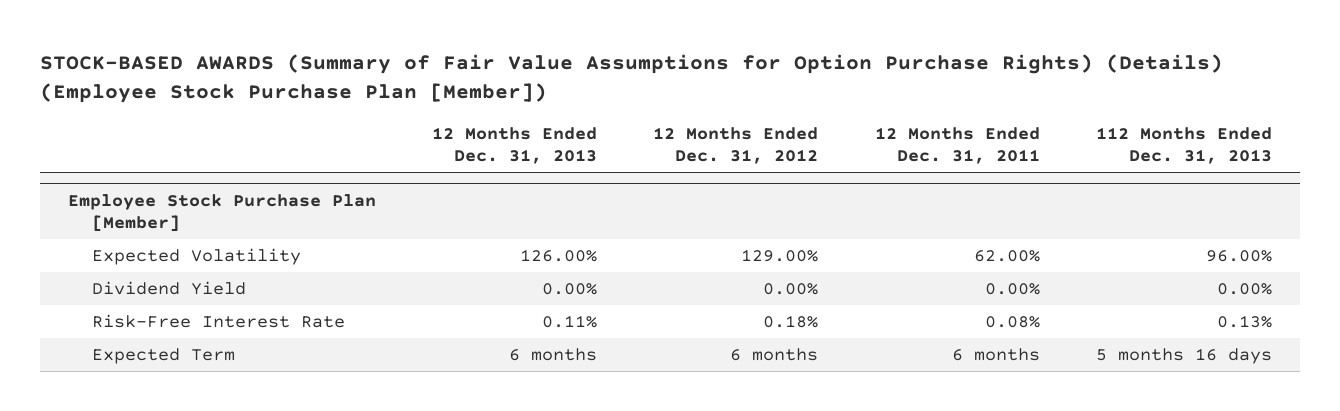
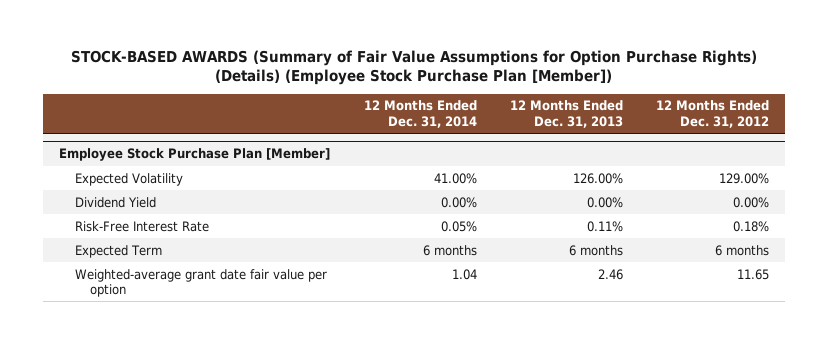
[874,127,1040,165] 12 Months Ended Dec. 31, 2011 -> none
[1095,127,1272,165] 112 Months Ended Dec. 31, 2013 -> none
none -> [363,100,477,128] 12 Months Ended Dec. 31, 2014
none -> [74,268,327,297] Weighted-average grant date fair value per option

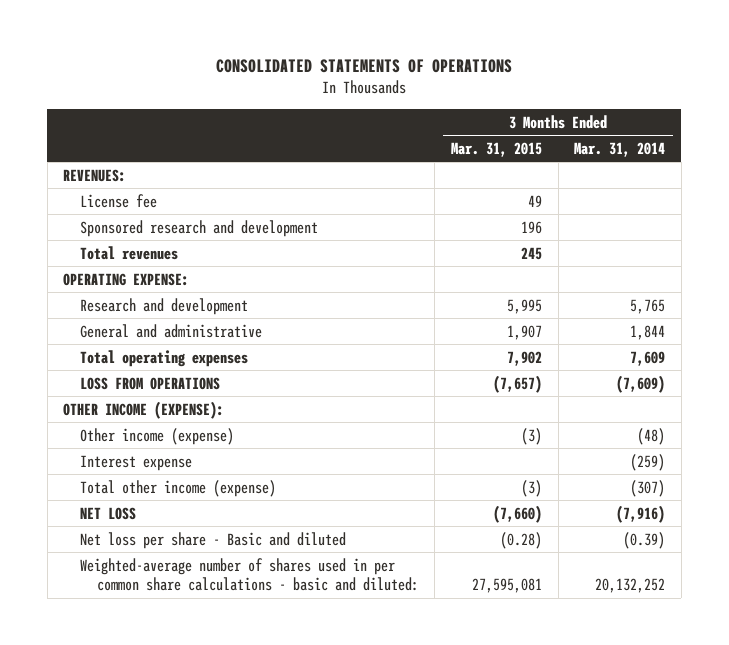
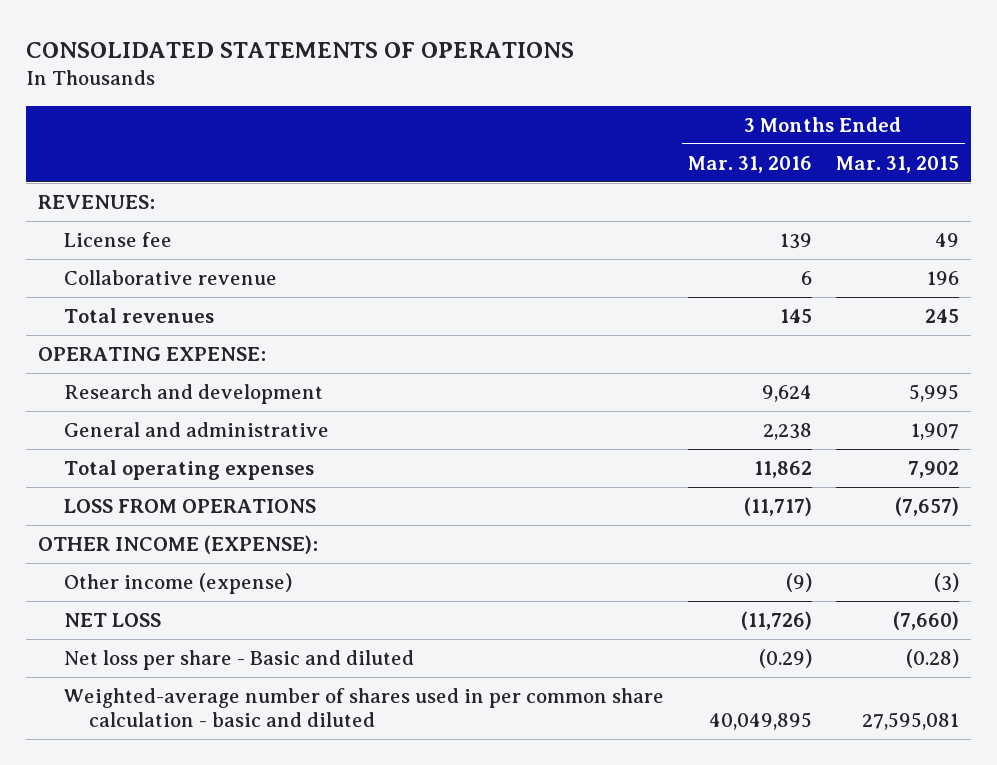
[574,141,666,157] Mar. 31, 2014 -> none
none -> [687,155,812,173] Mar. 31, 2016
[79,219,318,237] Sponsored research and development -> [63,270,277,286] Collaborative revenue
[79,454,192,471] Interest expense -> none
[79,479,276,497] Total other income (expense) -> none
[79,557,419,592] Weighted-average number of shares used in per common share calculations - basic and diluted: -> [63,688,664,728] Weighted-average number of shares used in per common share calculation - basic and diluted

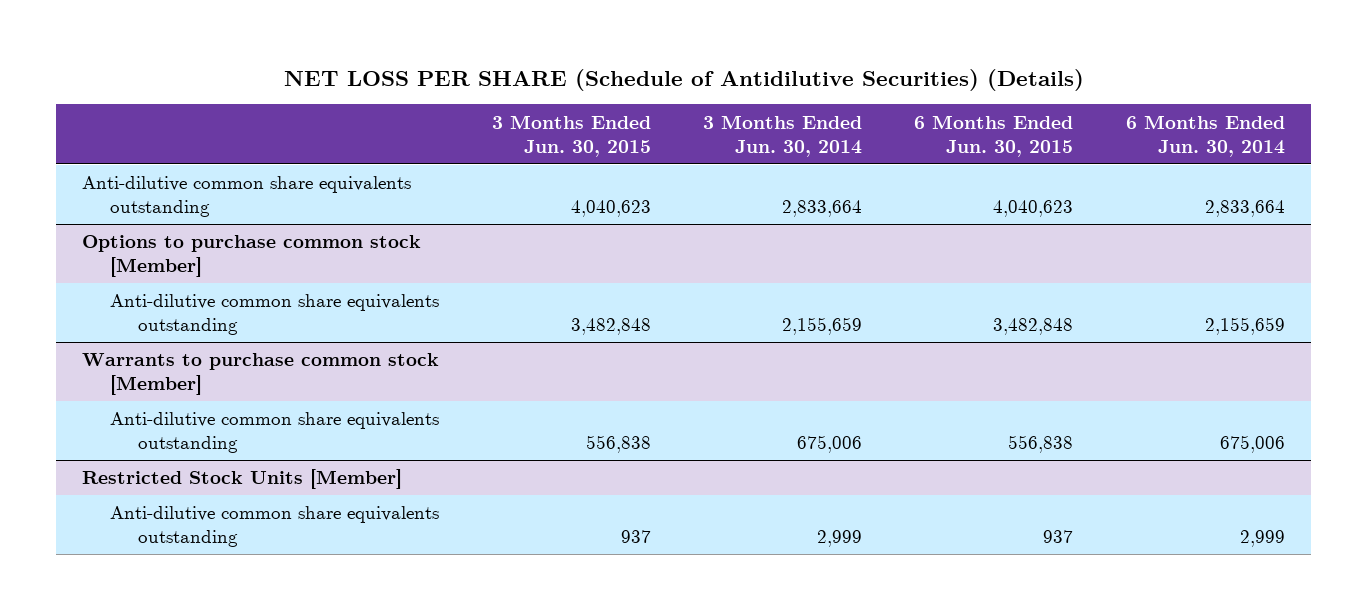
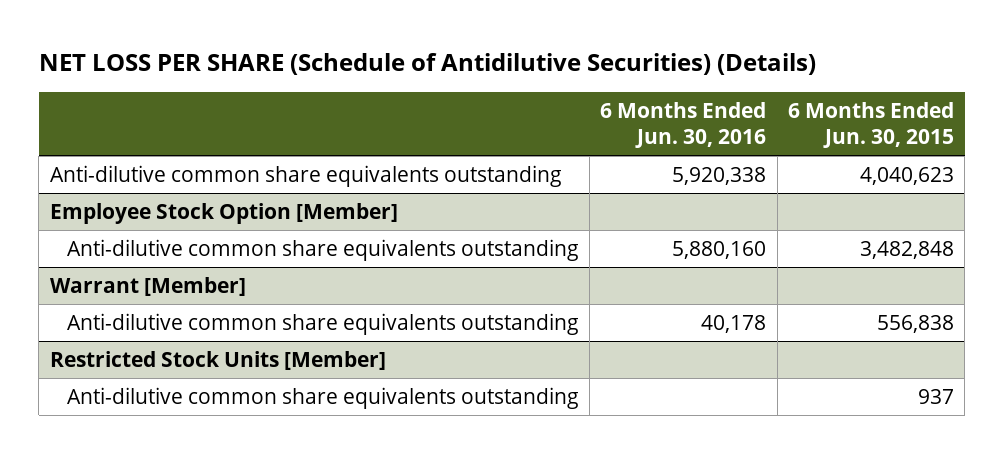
[491,114,651,157] 3 Months Ended Jun. 30, 2015 -> none
[703,114,863,157] 3 Months Ended Jun. 30, 2014 -> none
[1125,114,1285,157] 6 Months Ended Jun. 30, 2014 -> none
none -> [600,101,767,148] 6 Months Ended Jun. 30, 2016
[82,235,422,278] Options to purchase common stock [Member] -> [49,202,398,224] Employee Stock Option [Member]
[82,353,440,396] Warrants to purchase common stock [Member] -> [49,276,246,296] Warrant [Member]

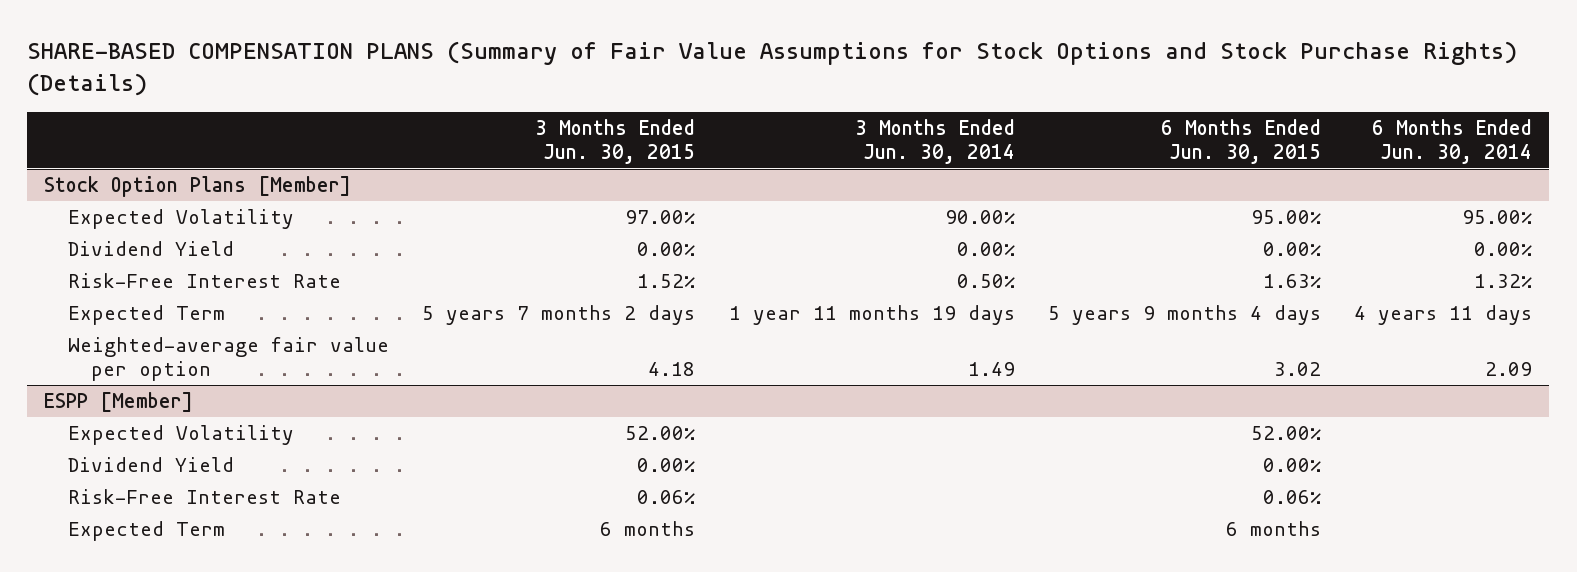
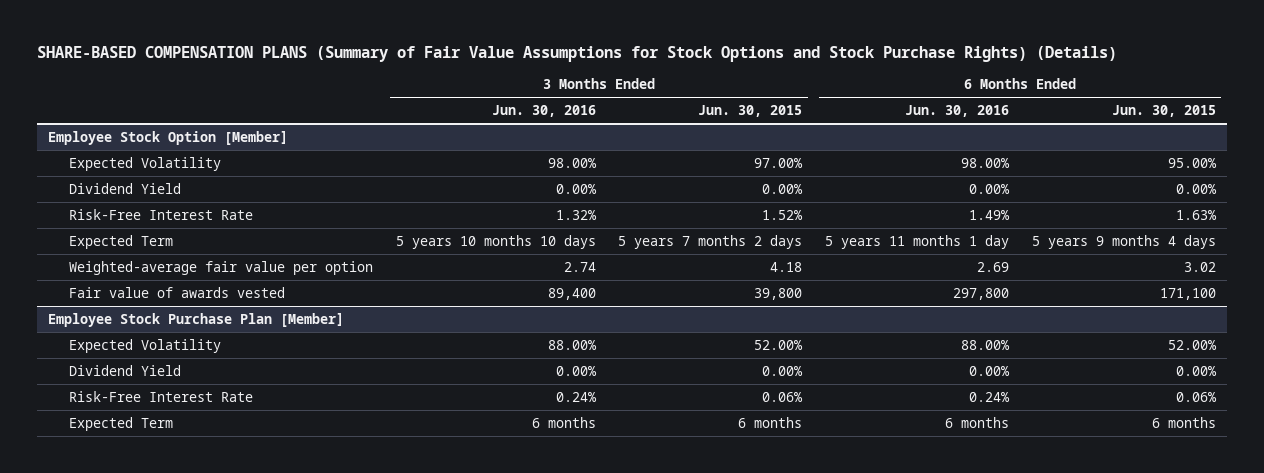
[854,119,1015,164] 3 Months Ended Jun. 30, 2014 -> none
[1372,119,1533,164] 6 Months Ended Jun. 30, 2014 -> none
none -> [491,105,596,118] Jun. 30, 2016
none -> [904,105,1009,118] Jun. 30, 2016
[44,176,352,198] Stock Option Plans [Member] -> [48,130,289,145] Employee Stock Option [Member]
none -> [69,286,286,298] Fair value of awards vested
[44,392,194,413] ESPP [Member] -> [48,312,345,327] Employee Stock Purchase Plan [Member]

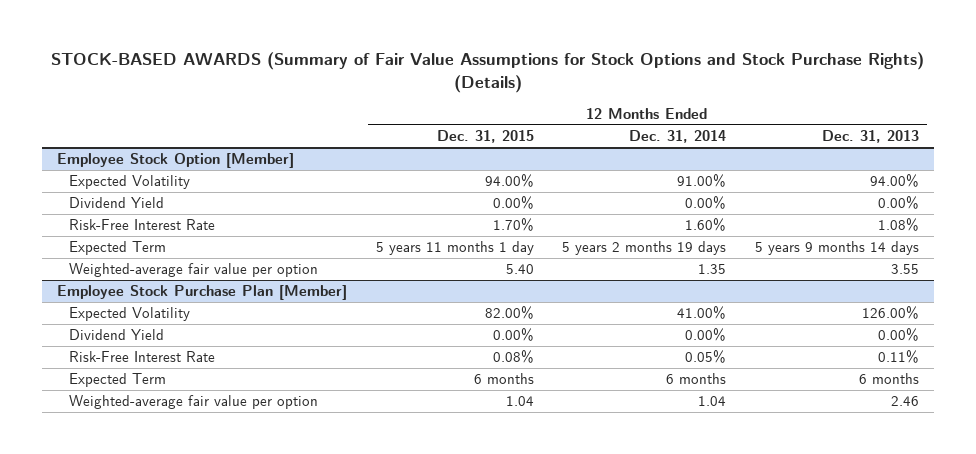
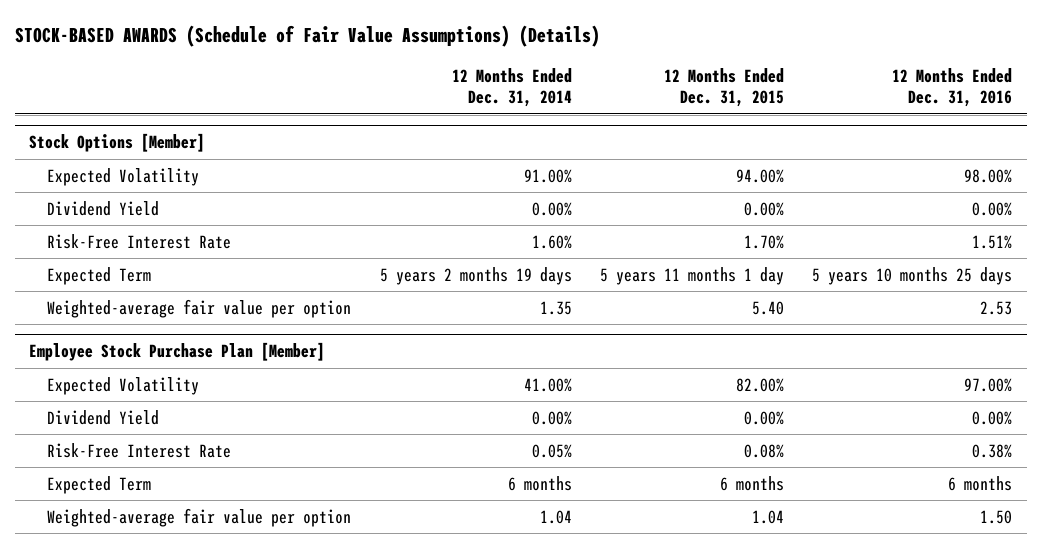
[51,52,925,93] STOCK-BASED AWARDS (Summary of Fair Value Assumptions for Stock Options and Stock Purchase Rights) (Details) -> [14,24,600,47] STOCK-BASED AWARDS (Schedule of Fair Value Assumptions) (Details)
[822,130,920,144] Dec. 31, 2013 -> none
none -> [892,67,1013,108] 12 Months Ended Dec. 31, 2016
[56,153,294,169] Employee Stock Option [Member] -> [29,133,206,153] Stock Options [Member]

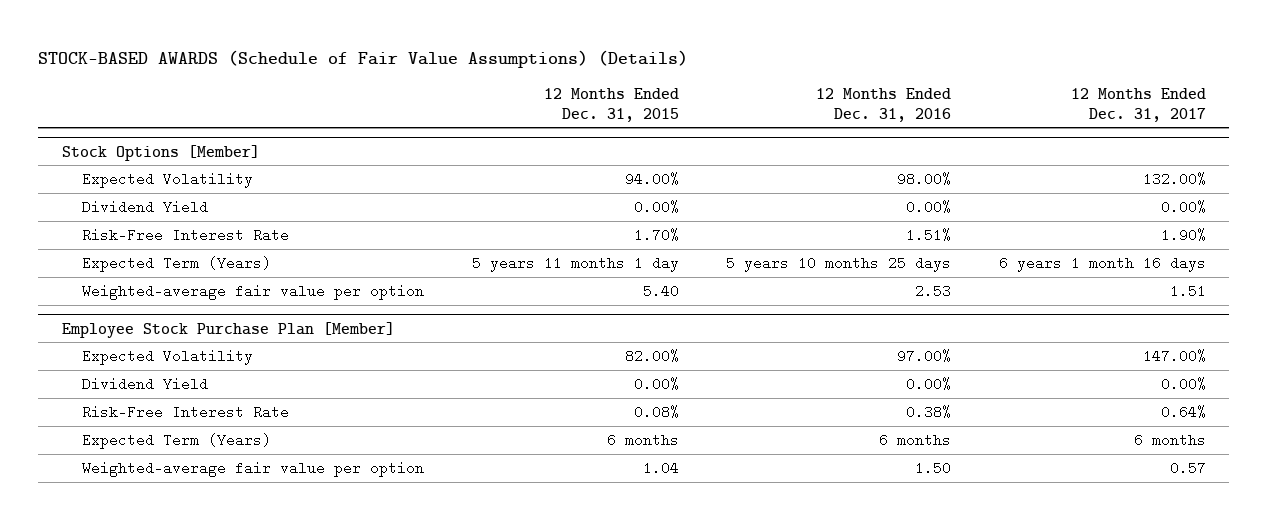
[451,67,572,108] 12 Months Ended Dec. 31, 2014 -> none
none -> [1070,88,1206,122] 12 Months Ended Dec. 31, 2017
[47,266,152,285] Expected Term -> [81,255,271,272] Expected Term (Years)
[47,475,152,494] Expected Term -> [81,432,271,449] Expected Term (Years)

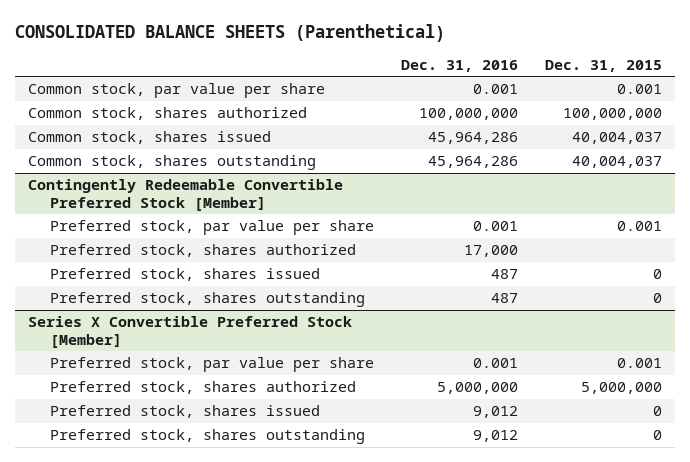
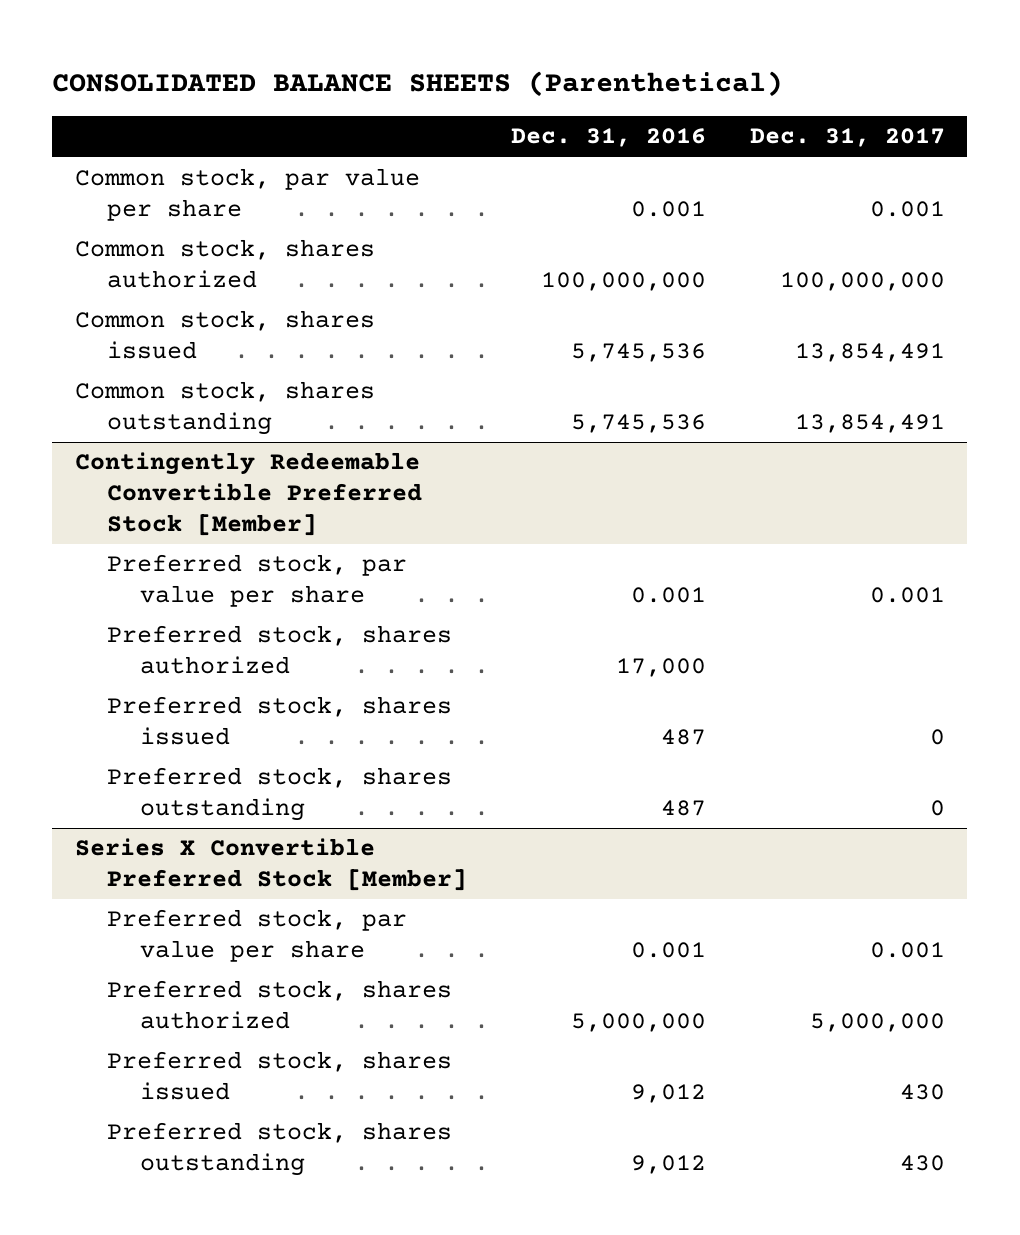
[544,59,662,72] Dec. 31, 2015 -> none
none -> [750,128,946,148] Dec. 31, 2017
[427,132,518,145] 45,964,286 -> [571,343,707,363] 5,745,536
[427,156,518,169] 45,964,286 -> [571,414,707,434] 5,745,536

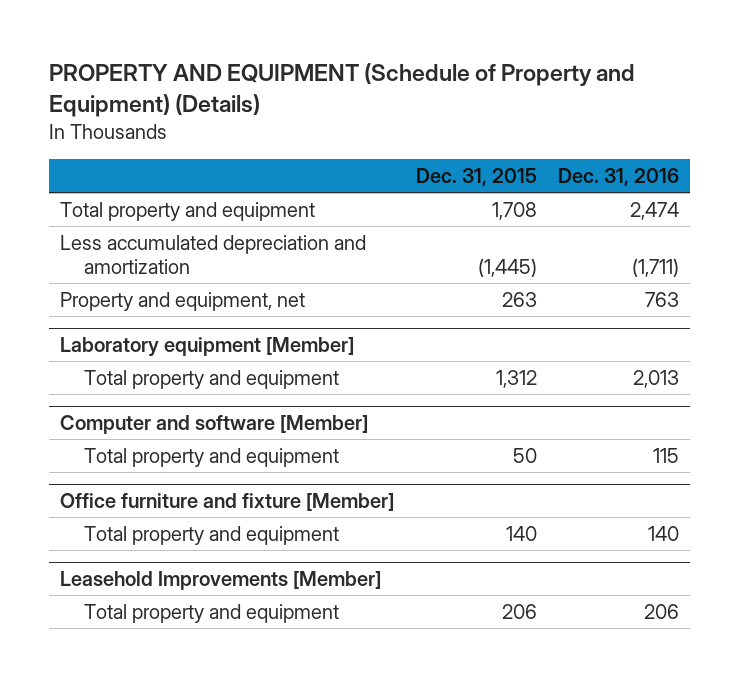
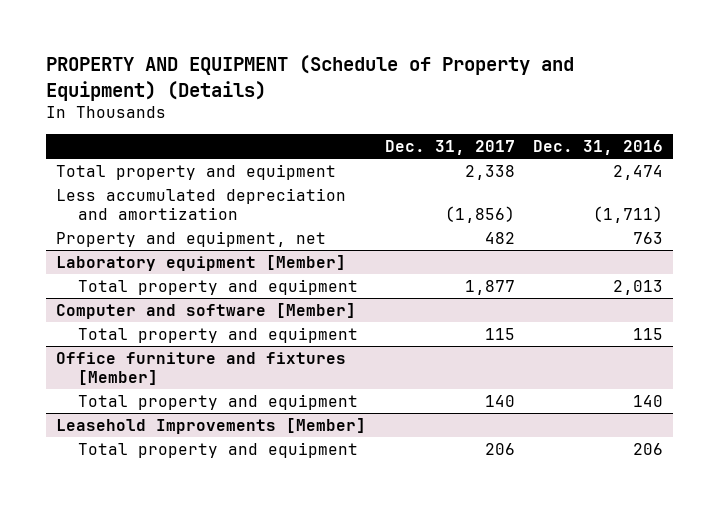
[415,168,537,187] Dec. 31, 2015 -> none
none -> [384,140,515,156] Dec. 31, 2017
[60,493,395,512] Office furniture and fixture [Member] -> [55,351,346,386] Office furniture and fixtures [Member]

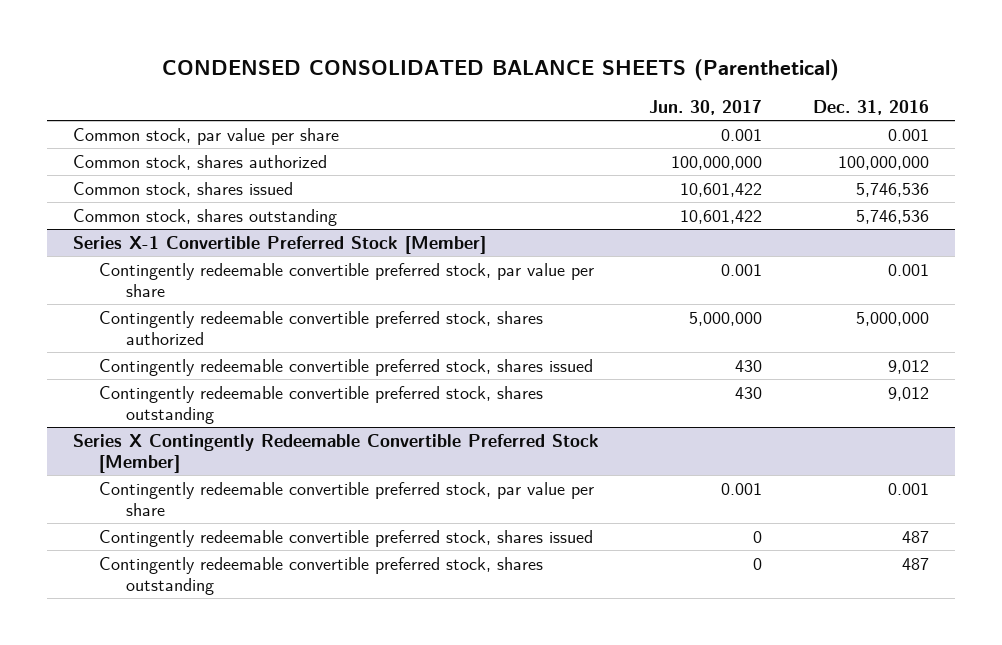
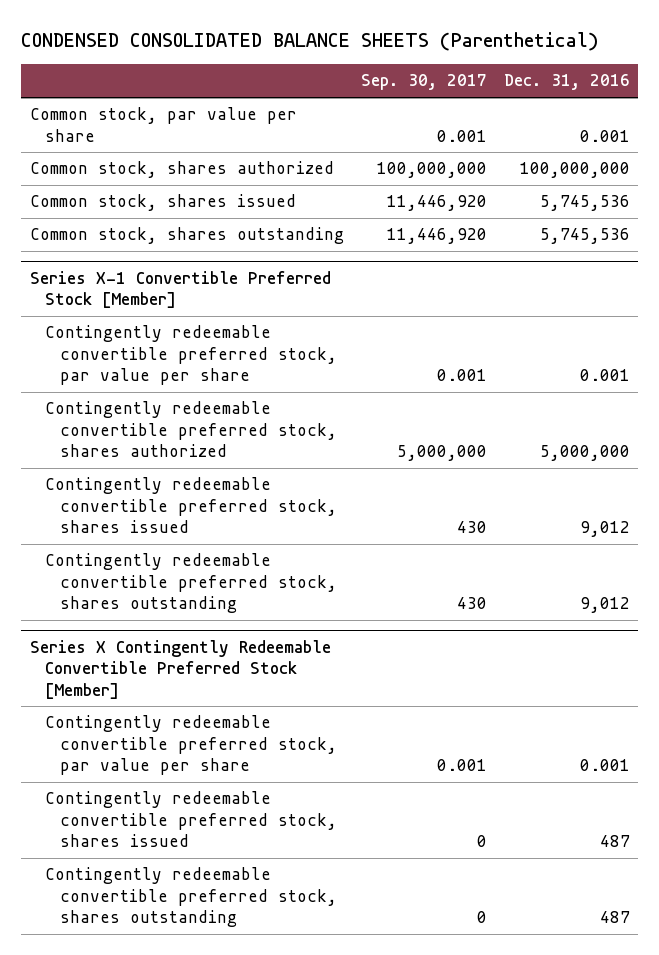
[649,99,763,115] Jun. 30, 2017 -> none
none -> [360,74,487,91] Sep. 30, 2017
[856,182,930,197] 5,746,536 -> [539,195,630,212] 5,745,536
[856,209,930,224] 5,746,536 -> [539,228,630,245] 5,745,536

